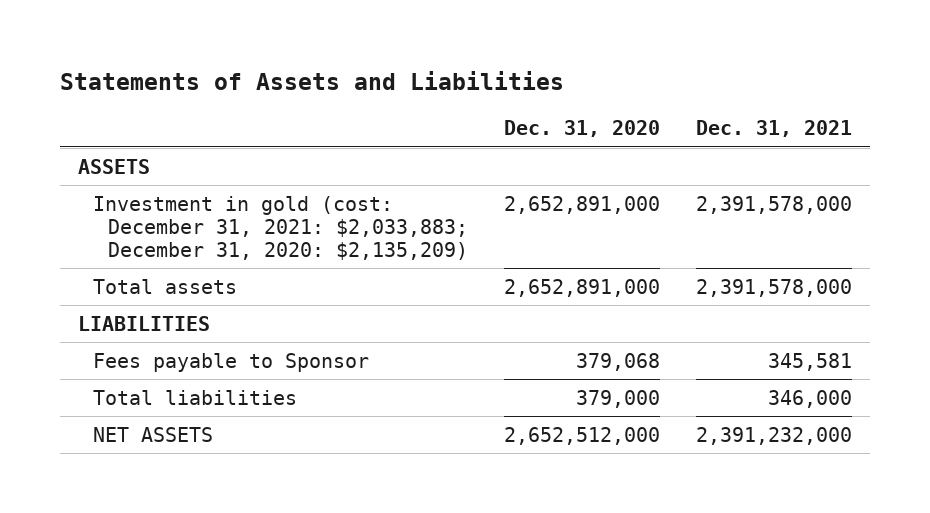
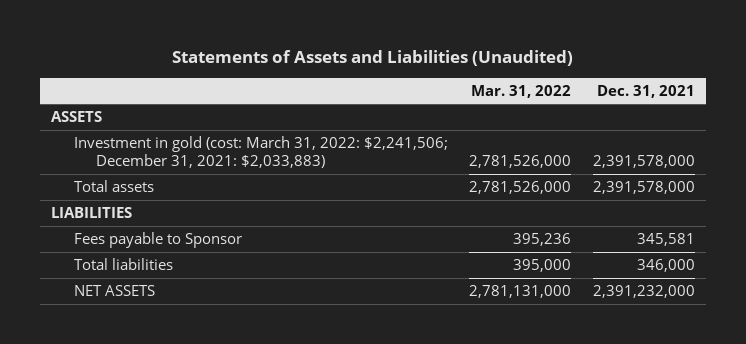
[59,70,564,90] Statements of Assets and Liabilities -> [172,49,574,66] Statements of Assets and Liabilities (Unaudited)
[504,120,661,138] Dec. 31, 2020 -> none
none -> [471,84,572,98] Mar. 31, 2022
[92,195,469,260] Investment in gold (cost: December 31, 2021: $2,033,883; December 31, 2020: $2,135,209) -> [73,135,448,169] Investment in gold (cost: March 31, 2022: $2,241,506; December 31, 2021: $2,033,883)

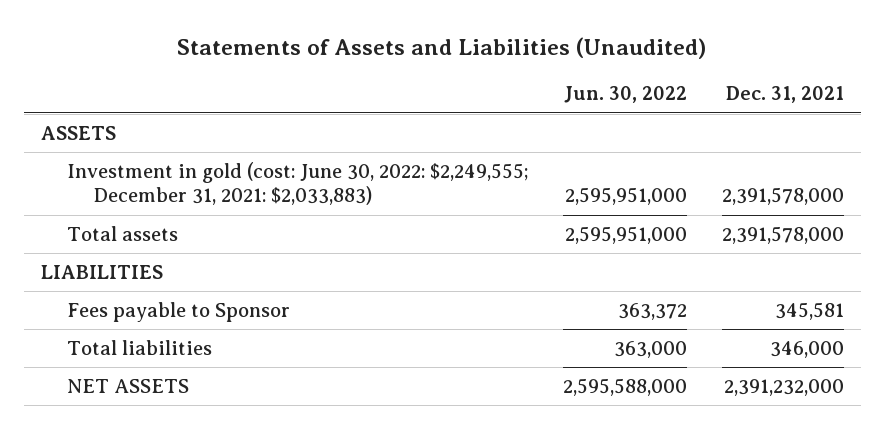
[471,84,572,98] Mar. 31, 2022 -> none
none -> [564,86,688,104] Jun. 30, 2022
[73,135,448,169] Investment in gold (cost: March 31, 2022: $2,241,506; December 31, 2021: $2,033,883) -> [67,161,530,206] Investment in gold (cost: June 30, 2022: $2,249,555; December 31, 2021: $2,033,883)

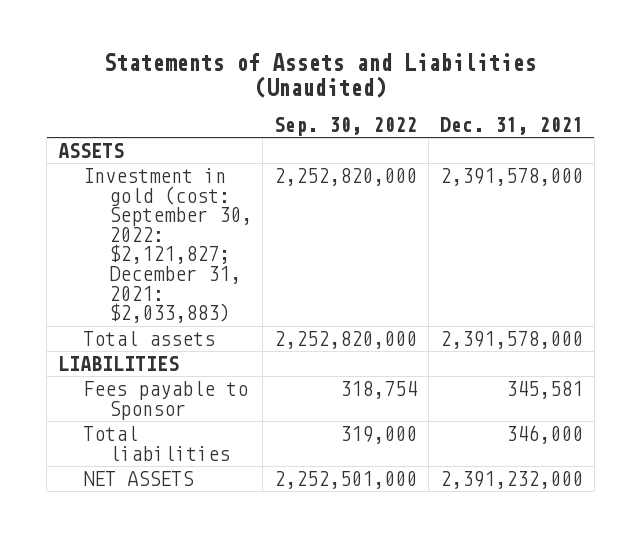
[564,86,688,104] Jun. 30, 2022 -> none
none -> [274,116,418,136] Sep. 30, 2022
[67,161,530,206] Investment in gold (cost: June 30, 2022: $2,249,555; December 31, 2021: $2,033,883) -> [83,167,252,324] Investment in gold (cost: September 30, 2022: $2,121,827; December 31, 2021: $2,033,883)

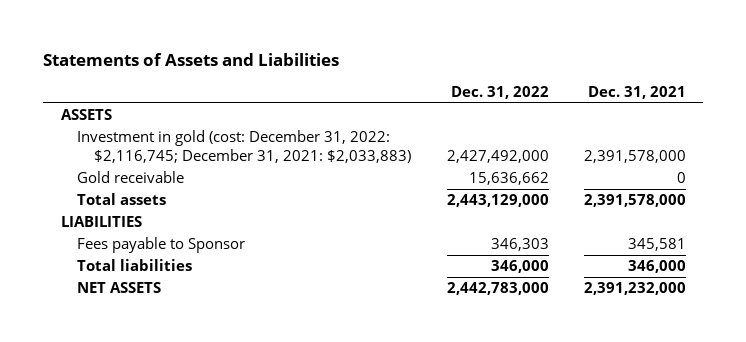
[104,53,537,98] Statements of Assets and Liabilities (Unaudited) -> [42,52,339,66] Statements of Assets and Liabilities
[274,116,418,136] Sep. 30, 2022 -> none
none -> [450,86,549,100] Dec. 31, 2022
[83,167,252,324] Investment in gold (cost: September 30, 2022: $2,121,827; December 31, 2021: $2,033,883) -> [77,130,412,163] Investment in gold (cost: December 31, 2022: $2,116,745; December 31, 2021: $2,033,883)
none -> [77,171,185,184] Gold receivable

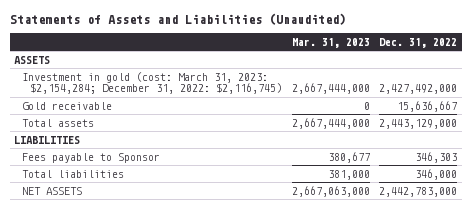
[42,52,339,66] Statements of Assets and Liabilities -> [9,12,346,25] Statements of Assets and Liabilities (Unaudited)
[587,86,686,100] Dec. 31, 2021 -> none
none -> [291,37,370,48] Mar. 31, 2023
[77,130,412,163] Investment in gold (cost: December 31, 2022: $2,116,745; December 31, 2021: $2,033,883) -> [22,71,283,95] Investment in gold (cost: March 31, 2023: $2,154,284; December 31, 2022: $2,116,745)
[468,172,549,186] 15,636,662 -> [396,100,457,112] 15,636,667

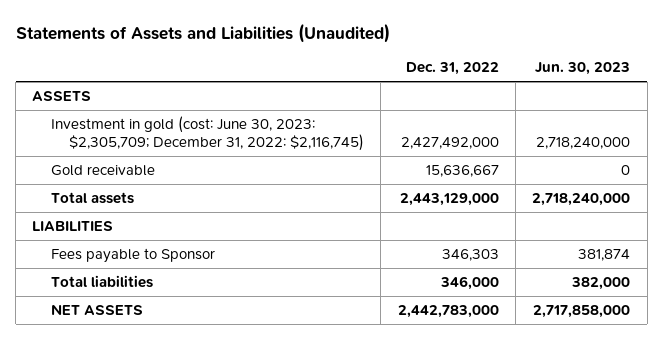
[291,37,370,48] Mar. 31, 2023 -> none
none -> [535,62,631,76] Jun. 30, 2023
[22,71,283,95] Investment in gold (cost: March 31, 2023: $2,154,284; December 31, 2022: $2,116,745) -> [50,116,365,152] Investment in gold (cost: June 30, 2023: $2,305,709; December 31, 2022: $2,116,745)

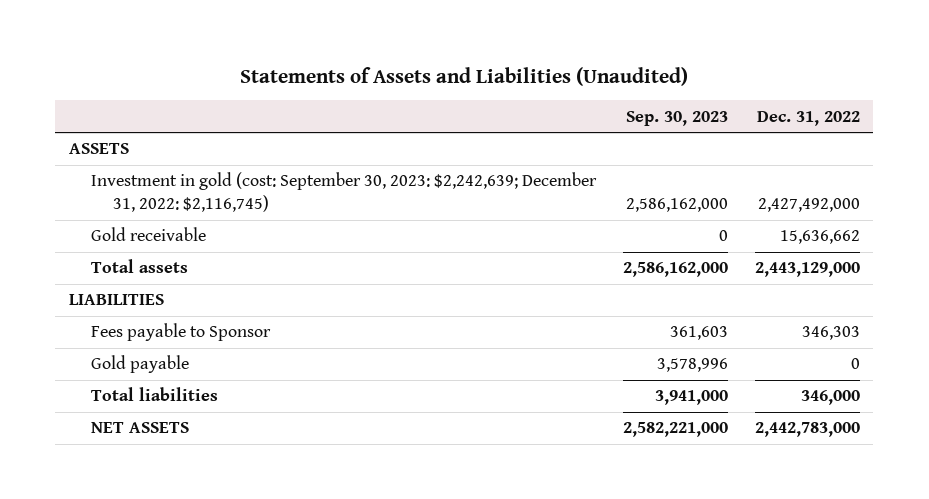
[535,62,631,76] Jun. 30, 2023 -> none
none -> [625,110,728,126] Sep. 30, 2023
[50,116,365,152] Investment in gold (cost: June 30, 2023: $2,305,709; December 31, 2022: $2,116,745) -> [90,172,597,213] Investment in gold (cost: September 30, 2023: $2,242,639; December 31, 2022: $2,116,745)
[425,165,499,178] 15,636,667 -> [779,230,860,245] 15,636,662
none -> [90,355,189,374] Gold payable

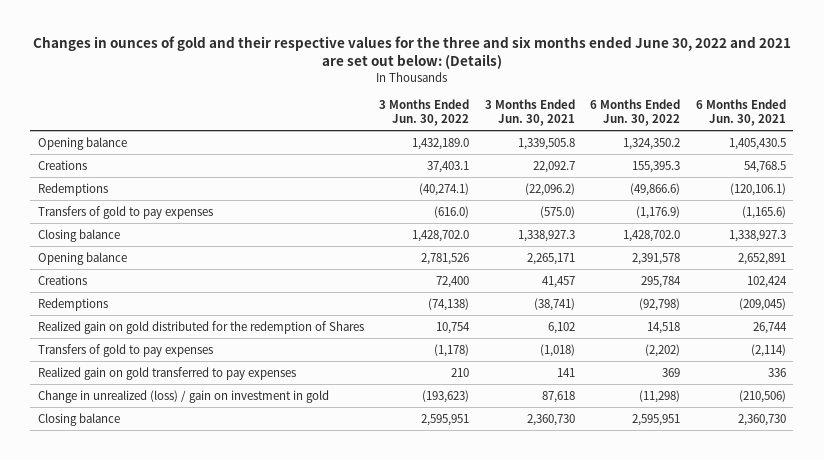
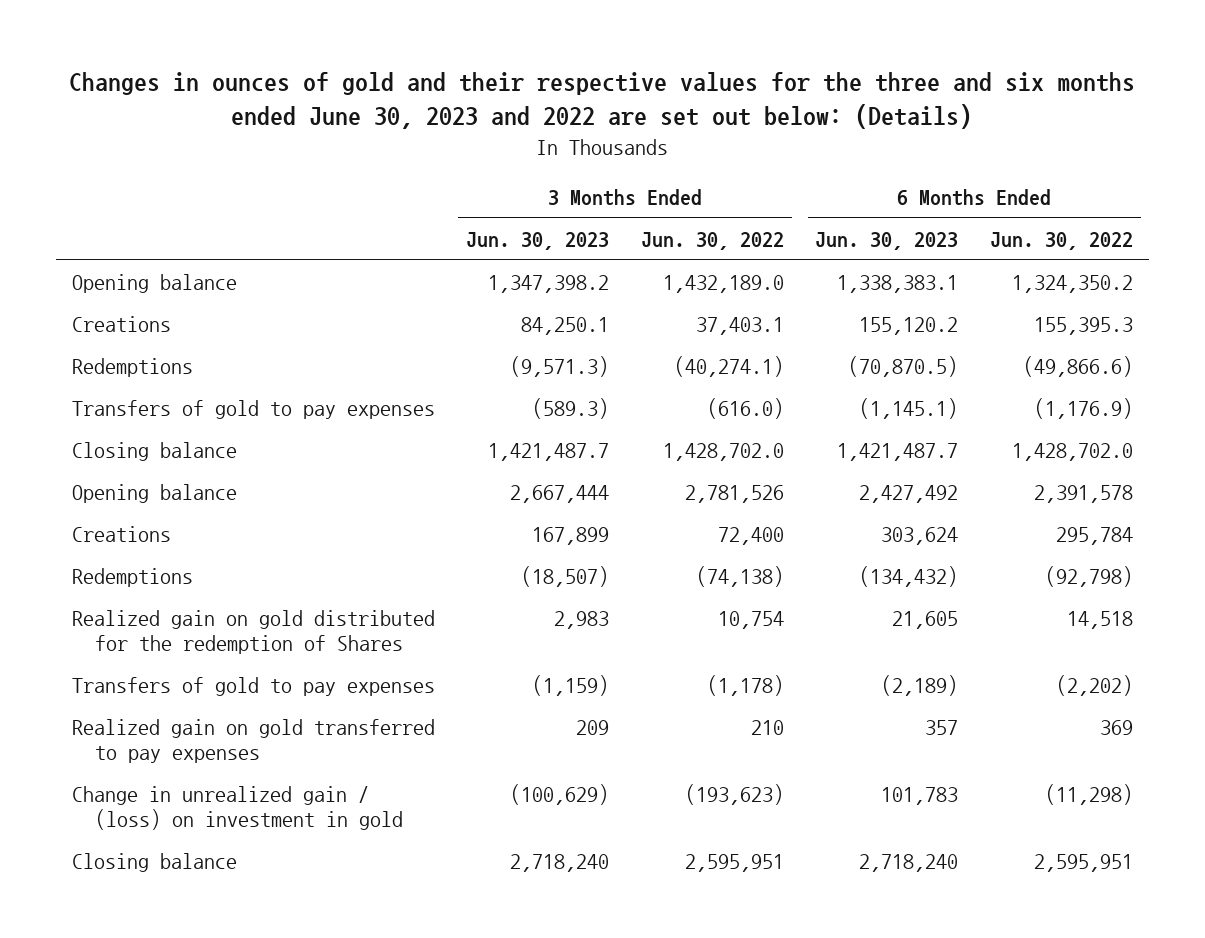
[32,36,791,69] Changes in ounces of gold and their respective values for the three and six months ended June 30, 2022 and 2021 are set out below: (Details) -> [69,72,1136,130] Changes in ounces of gold and their respective values for the three and six months ended June 30, 2023 and 2022 are set out below: (Details)
[484,98,575,126] 3 Months Ended Jun. 30, 2021 -> none
[695,98,786,126] 6 Months Ended Jun. 30, 2021 -> none
none -> [466,231,610,250] Jun. 30, 2023
none -> [815,231,959,250] Jun. 30, 2023
[37,389,329,403] Change in unrealized (loss) / gain on investment in gold -> [71,785,404,831] Change in unrealized gain / (loss) on investment in gold

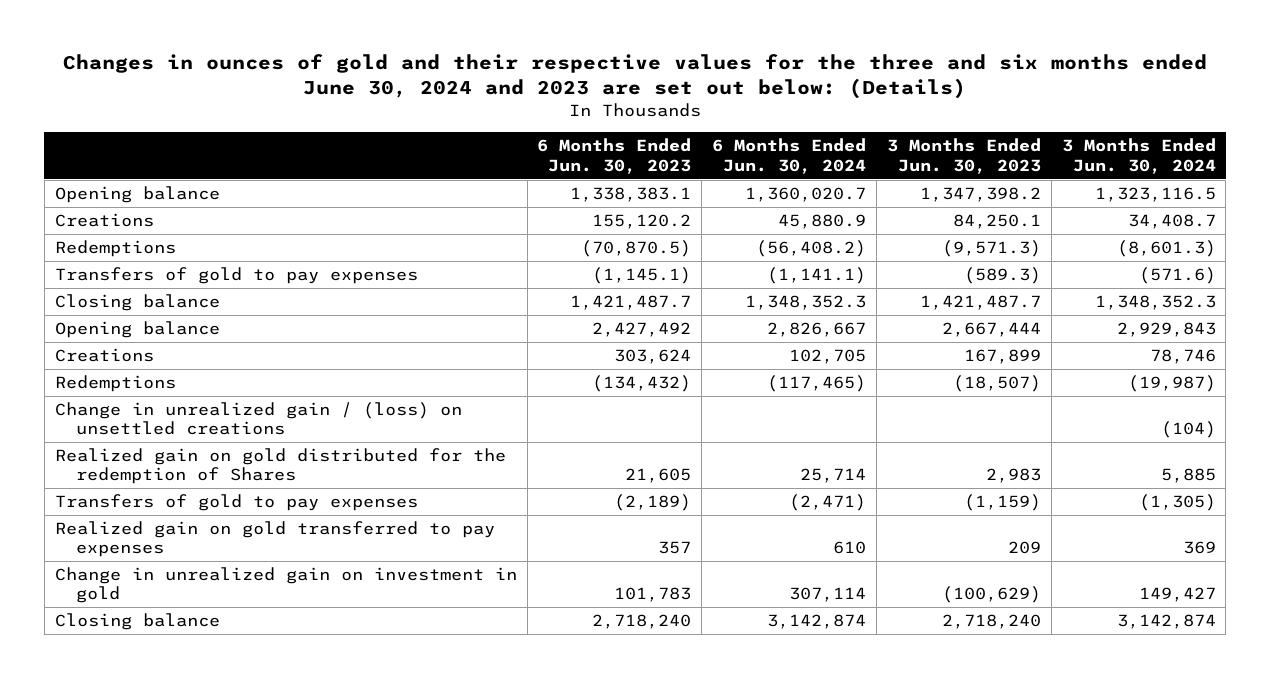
[69,72,1136,130] Changes in ounces of gold and their respective values for the three and six months ended June 30, 2023 and 2022 are set out below: (Details) -> [63,54,1208,100] Changes in ounces of gold and their respective values for the three and six months ended June 30, 2024 and 2023 are set out below: (Details)
[640,231,784,250] Jun. 30, 2022 -> none
[990,231,1134,250] Jun. 30, 2022 -> none
none -> [712,138,867,174] 6 Months Ended Jun. 30, 2024
none -> [1061,138,1216,174] 3 Months Ended Jun. 30, 2024
none -> [54,402,462,436] Change in unrealized gain / (loss) on unsettled creations
[71,785,404,831] Change in unrealized gain / (loss) on investment in gold -> [54,567,517,604] Change in unrealized gain on investment in gold

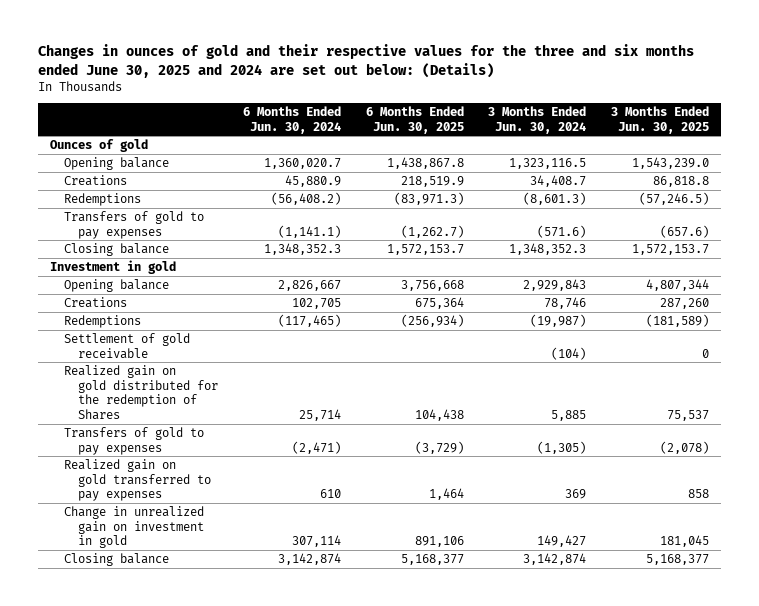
[63,54,1208,100] Changes in ounces of gold and their respective values for the three and six months ended June 30, 2024 and 2023 are set out below: (Details) -> [37,44,694,78] Changes in ounces of gold and their respective values for the three and six months ended June 30, 2025 and 2024 are set out below: (Details)
[537,138,692,174] 6 Months Ended Jun. 30, 2023 -> none
[886,138,1041,174] 3 Months Ended Jun. 30, 2023 -> none
none -> [365,105,464,134] 6 Months Ended Jun. 30, 2025
none -> [611,105,710,134] 3 Months Ended Jun. 30, 2025
none -> [50,139,149,153] Ounces of gold
none -> [50,260,177,275] Investment in gold
[54,402,462,436] Change in unrealized gain / (loss) on unsettled creations -> none
none -> [64,333,191,359] Settlement of gold receivable

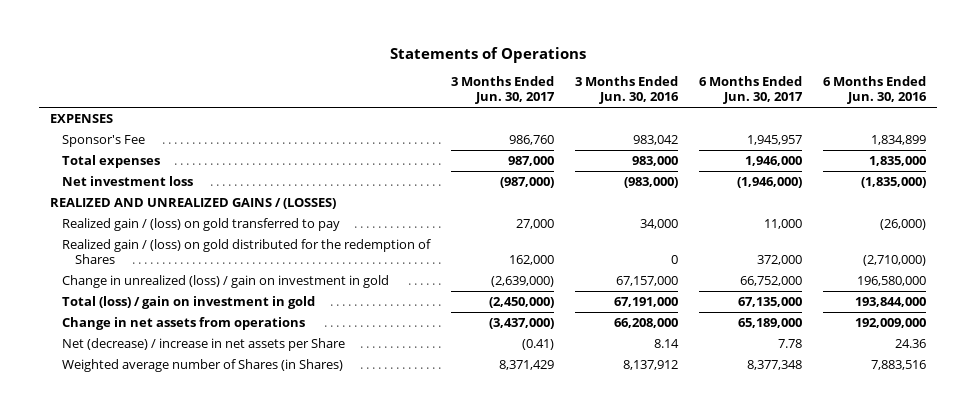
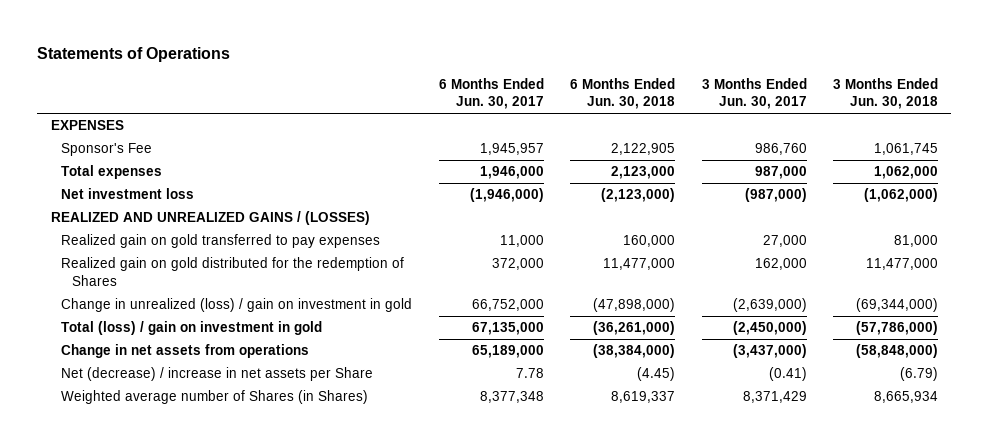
[575,76,680,105] 3 Months Ended Jun. 30, 2016 -> none
[823,76,928,105] 6 Months Ended Jun. 30, 2016 -> none
none -> [570,77,676,110] 6 Months Ended Jun. 30, 2018
none -> [833,77,939,110] 3 Months Ended Jun. 30, 2018
[62,217,341,231] Realized gain / (loss) on gold transferred to pay -> [61,234,381,249] Realized gain on gold transferred to pay expenses
[62,238,432,264] Realized gain / (loss) on gold distributed for the redemption of Shares -> [61,257,405,287] Realized gain on gold distributed for the redemption of Shares

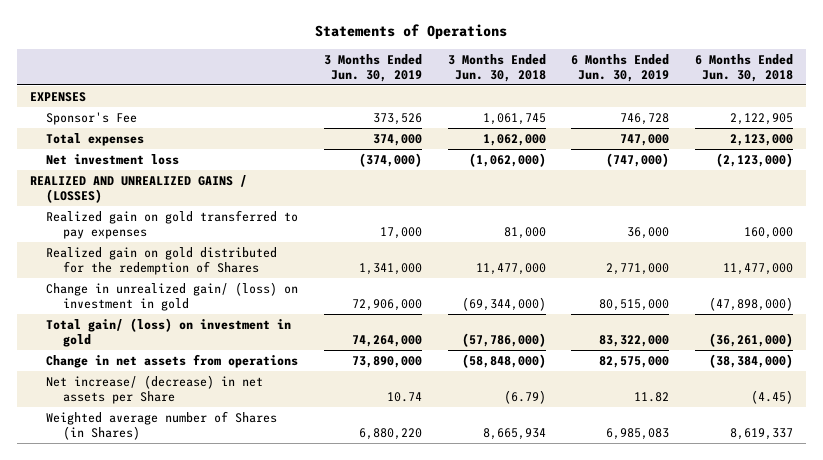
[438,77,544,110] 6 Months Ended Jun. 30, 2017 -> none
[701,77,807,110] 3 Months Ended Jun. 30, 2017 -> none
none -> [324,53,423,82] 3 Months Ended Jun. 30, 2019
none -> [571,53,670,82] 6 Months Ended Jun. 30, 2019
[61,298,413,313] Change in unrealized (loss) / gain on investment in gold -> [46,281,299,311] Change in unrealized gain/ (loss) on investment in gold
[61,321,323,336] Total (loss) / gain on investment in gold -> [46,317,292,347] Total gain/ (loss) on investment in gold
[61,367,374,382] Net (decrease) / increase in net assets per Share -> [46,374,264,404] Net increase/ (decrease) in net assets per Share

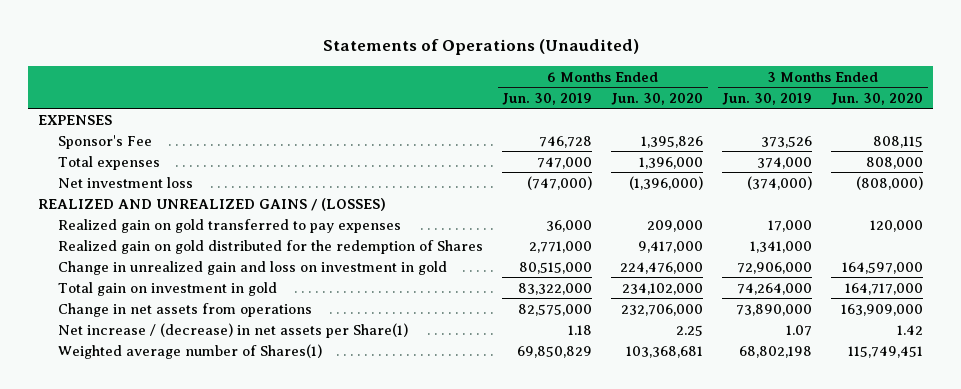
[315,24,508,40] Statements of Operations -> [322,39,639,56] Statements of Operations (Unaudited)
[447,53,546,82] 3 Months Ended Jun. 30, 2018 -> none
[695,53,794,82] 6 Months Ended Jun. 30, 2018 -> none
none -> [611,92,704,105] Jun. 30, 2020
none -> [831,92,924,105] Jun. 30, 2020
[46,281,299,311] Change in unrealized gain/ (loss) on investment in gold -> [58,260,448,275] Change in unrealized gain and loss on investment in gold
[46,317,292,347] Total gain/ (loss) on investment in gold -> [58,281,278,296] Total gain on investment in gold
[46,374,264,404] Net increase/ (decrease) in net assets per Share -> [58,322,409,338] Net increase / (decrease) in net assets per Share(1)
[387,391,423,402] 10.74 -> [786,324,813,336] 1.07
[634,391,670,402] 11.82 -> [568,324,593,335] 1.18
[46,410,278,440] Weighted average number of Shares (in Shares) -> [58,343,323,359] Weighted average number of Shares(1)
[359,427,423,440] 6,880,220 -> [739,345,813,358] 68,802,198
[606,427,670,440] 6,985,083 -> [517,345,593,358] 69,850,829

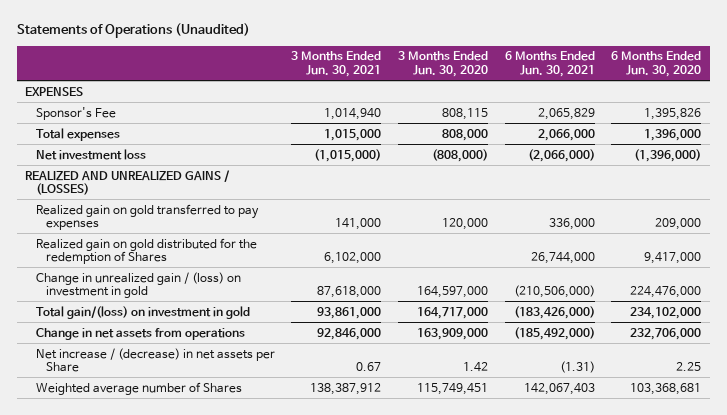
[502,92,593,105] Jun. 30, 2019 -> none
[722,92,813,105] Jun. 30, 2019 -> none
none -> [291,51,382,77] 3 Months Ended Jun. 30, 2021
none -> [504,51,595,77] 6 Months Ended Jun. 30, 2021
[58,260,448,275] Change in unrealized gain and loss on investment in gold -> [35,271,241,299] Change in unrealized gain / (loss) on investment in gold
[58,281,278,296] Total gain on investment in gold -> [35,305,250,319] Total gain/(loss) on investment in gold
[58,322,409,338] Net increase / (decrease) in net assets per Share(1) -> [35,347,275,373] Net increase / (decrease) in net assets per Share
[58,343,323,359] Weighted average number of Shares(1) -> [35,381,242,395] Weighted average number of Shares

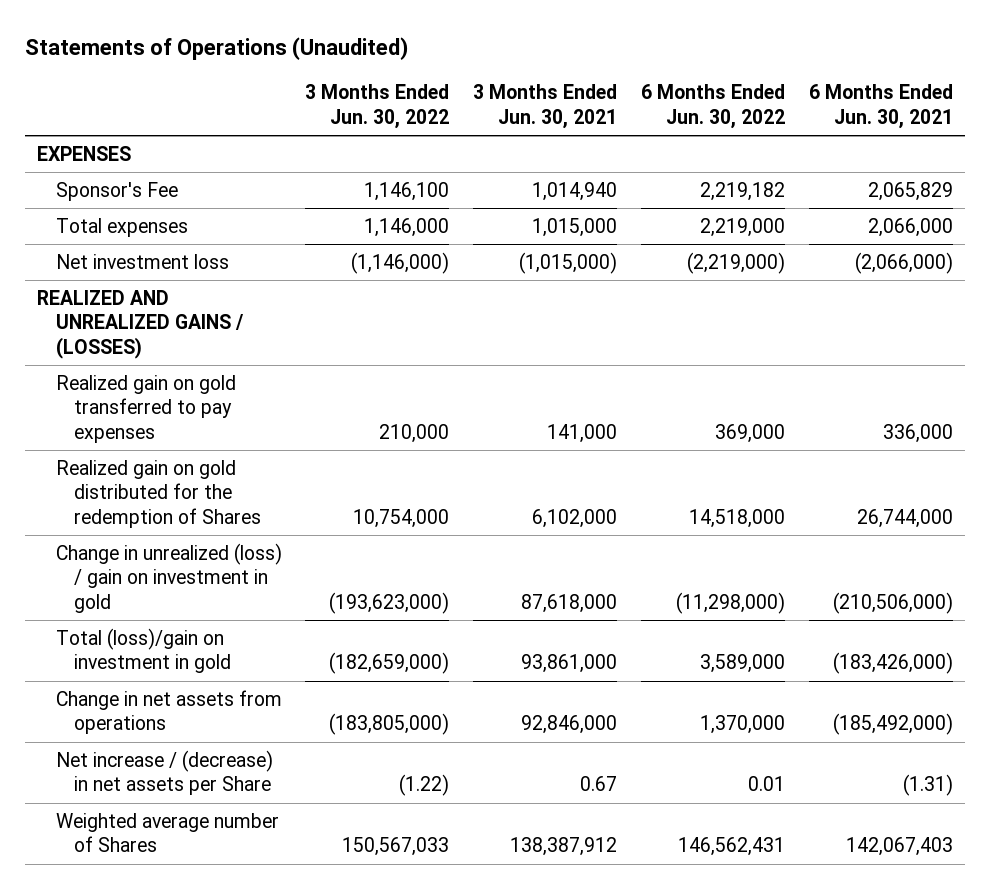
[398,51,489,77] 3 Months Ended Jun. 30, 2020 -> none
[611,51,702,77] 6 Months Ended Jun. 30, 2020 -> none
none -> [305,84,450,129] 3 Months Ended Jun. 30, 2022
none -> [641,84,786,129] 6 Months Ended Jun. 30, 2022
[35,271,241,299] Change in unrealized gain / (loss) on investment in gold -> [55,542,282,614] Change in unrealized (loss) / gain on investment in gold
[35,305,250,319] Total gain/(loss) on investment in gold -> [55,627,232,674] Total (loss)/gain on investment in gold

